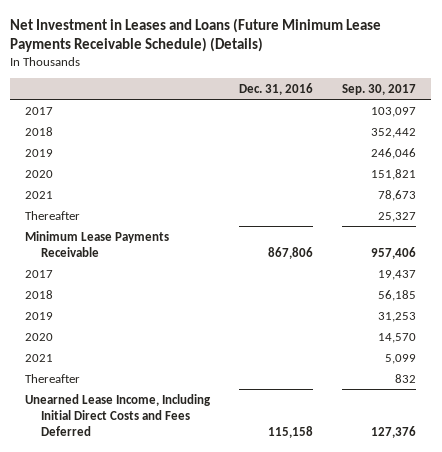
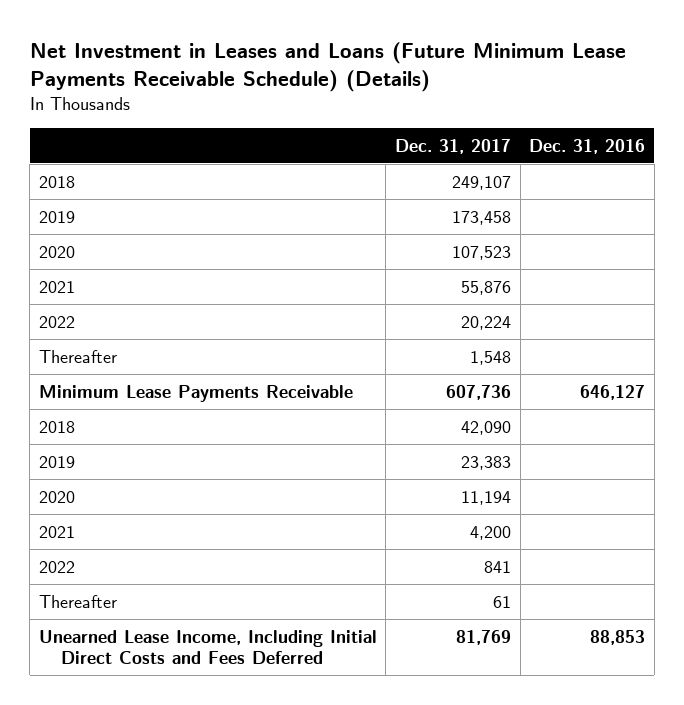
[342,83,417,95] Sep. 30, 2017 -> none
none -> [395,138,512,154] Dec. 31, 2017
[25,106,54,115] 2017 -> none
none -> [38,315,75,328] 2022
[25,269,54,278] 2017 -> none
[268,246,314,259] 867,806 -> [580,384,646,400] 646,127
none -> [38,560,75,573] 2022
[268,425,314,438] 115,158 -> [590,629,646,645] 88,853

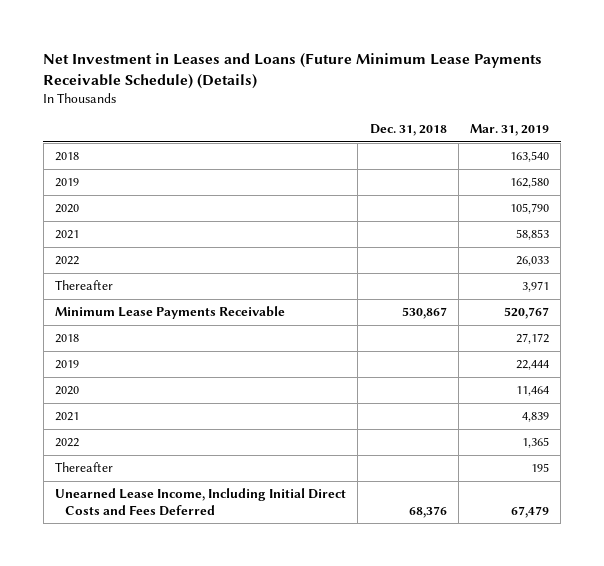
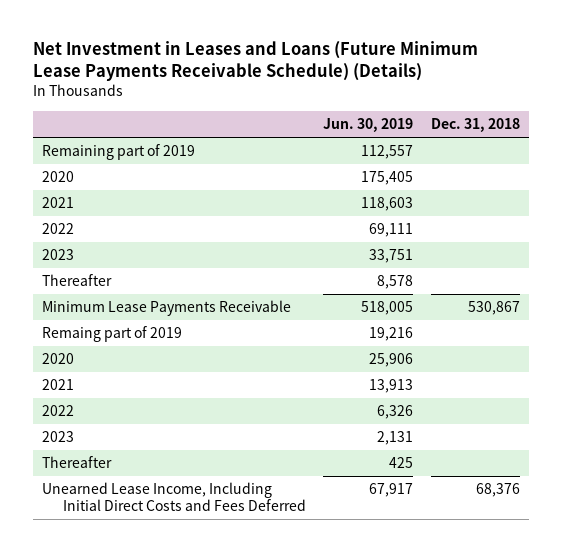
[470,124,550,137] Mar. 31, 2019 -> none
none -> [323,118,414,133] Jun. 30, 2019
[55,178,80,188] 2019 -> none
[55,152,80,162] 2018 -> [41,144,195,161] Remaining part of 2019
none -> [41,249,74,261] 2023
[55,360,80,370] 2019 -> none
[55,334,80,344] 2018 -> [41,326,182,343] Remaing part of 2019
none -> [41,431,74,443] 2023

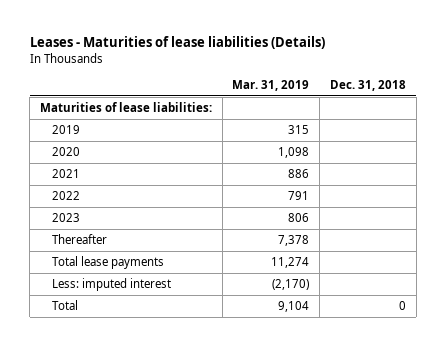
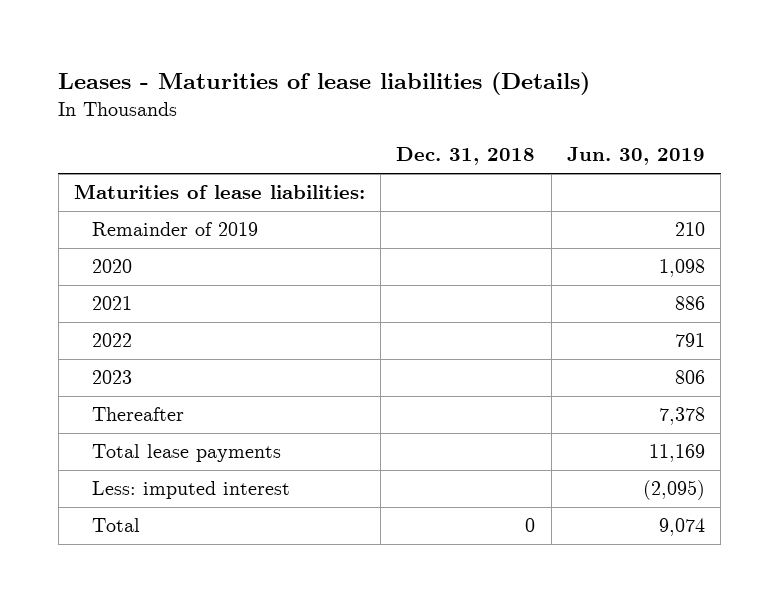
[232,79,310,91] Mar. 31, 2019 -> none
none -> [566,147,705,166] Jun. 30, 2019
[51,124,80,134] 2019 -> [91,222,258,237] Remainder of 2019

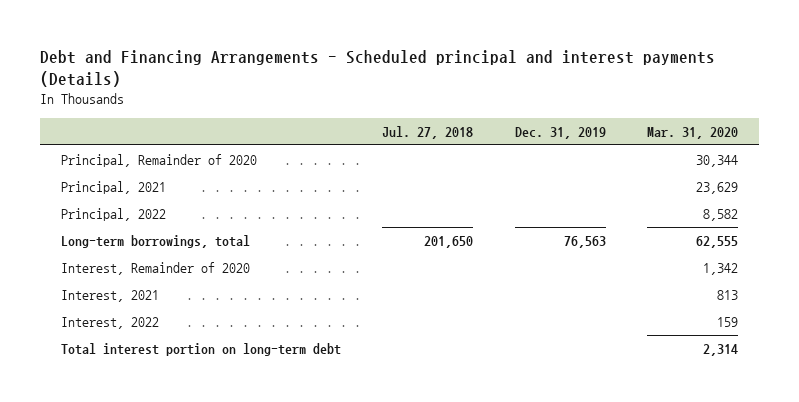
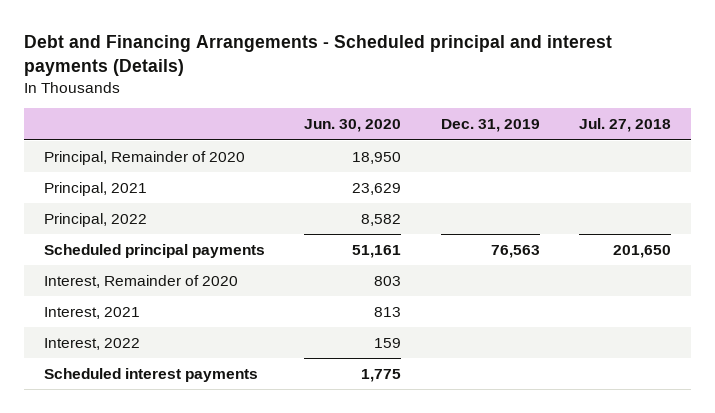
[647,126,739,139] Mar. 31, 2020 -> none
none -> [304,119,402,133] Jun. 30, 2020
[60,235,250,249] Long-term borrowings, total -> [44,243,266,258] Scheduled principal payments
[60,343,341,357] Total interest portion on long-term debt -> [44,367,259,382] Scheduled interest payments

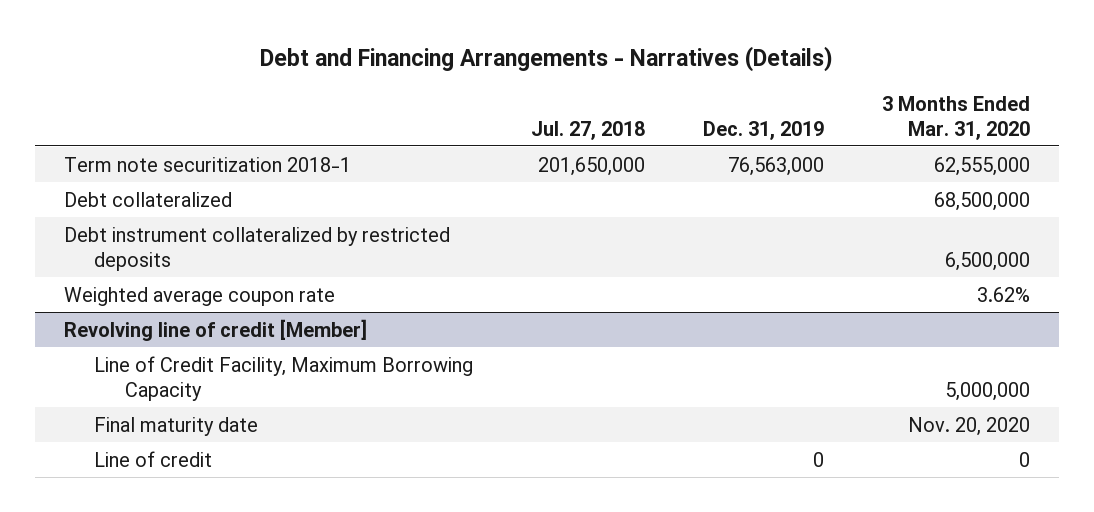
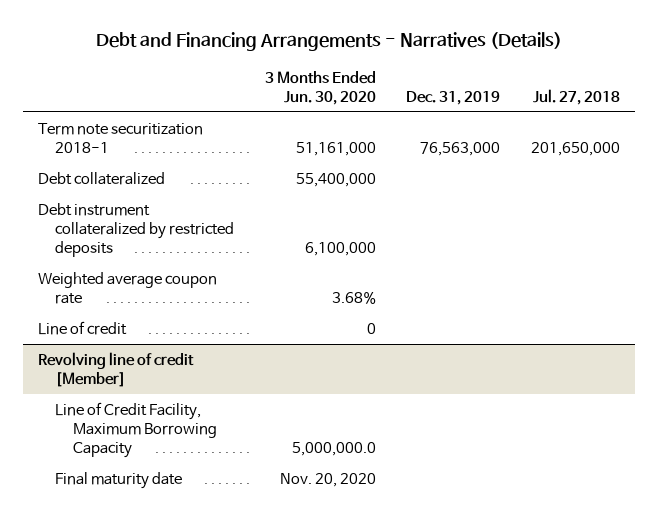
[882,95,1031,140] 3 Months Ended Mar. 31, 2020 -> none
none -> [264,70,376,105] 3 Months Ended Jun. 30, 2020
none -> [37,321,127,336] Line of credit
[94,450,213,467] Line of credit -> none

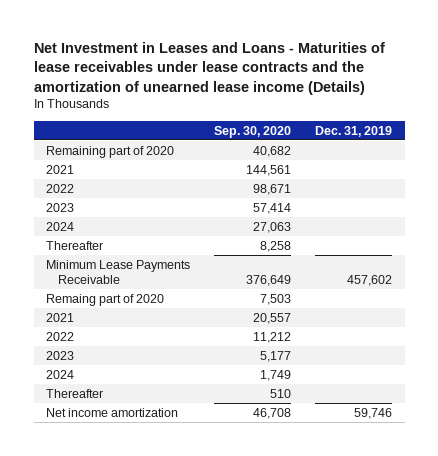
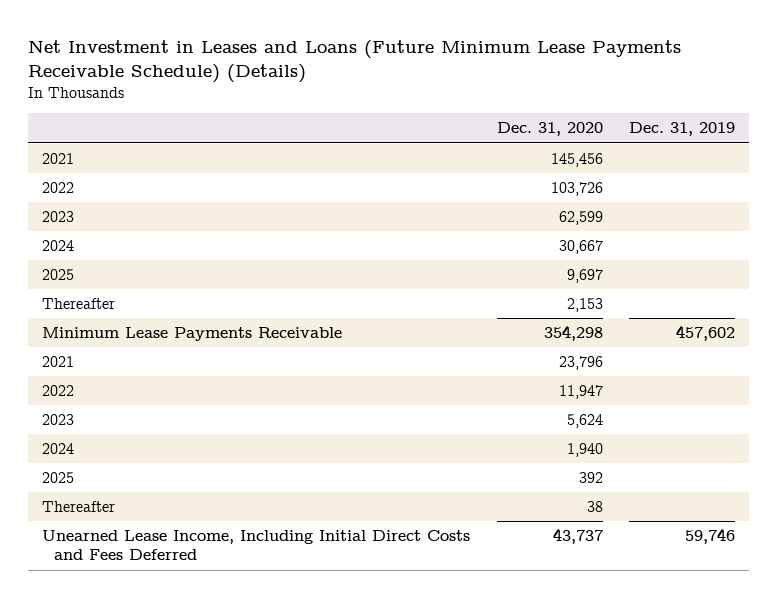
[33,42,385,95] Net Investment in Leases and Loans - Maturities of lease receivables under lease contracts and the amortization of unearned lease income (Details) -> [28,39,682,83] Net Investment in Leases and Loans (Future Minimum Lease Payments Receivable Schedule) (Details)
[214,125,292,138] Sep. 30, 2020 -> none
none -> [496,122,603,137] Dec. 31, 2020
[45,145,174,158] Remaining part of 2020 -> none
none -> [41,269,74,281] 2025
[45,293,164,306] Remaing part of 2020 -> none
none -> [41,472,74,484] 2025
[45,407,178,417] Net income amortization -> [41,530,470,561] Unearned Lease Income, Including Initial Direct Costs and Fees Deferred

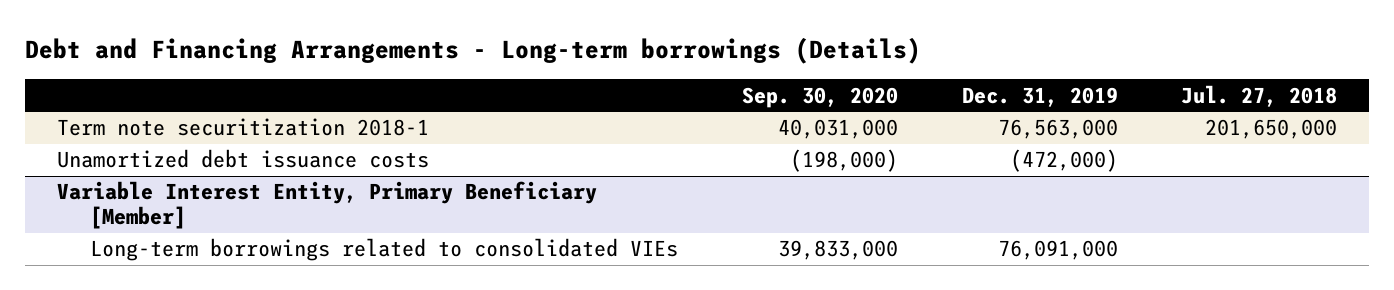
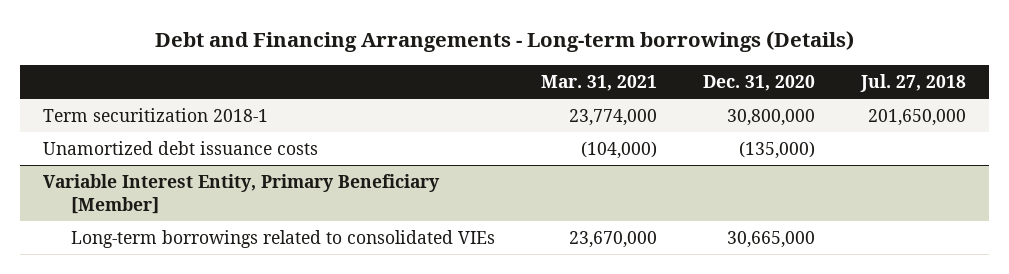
[741,86,898,108] Sep. 30, 2020 -> none
[961,86,1118,107] Dec. 31, 2019 -> none
none -> [540,74,657,91] Mar. 31, 2021
none -> [703,74,816,91] Dec. 31, 2020
[56,118,429,137] Term note securitization 2018-1 -> [42,107,268,122] Term securitization 2018-1

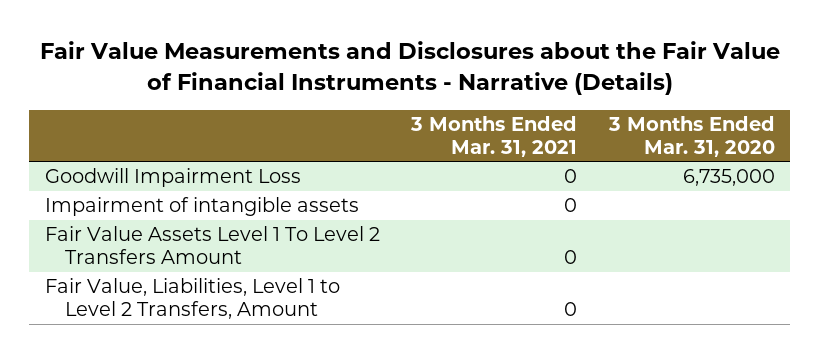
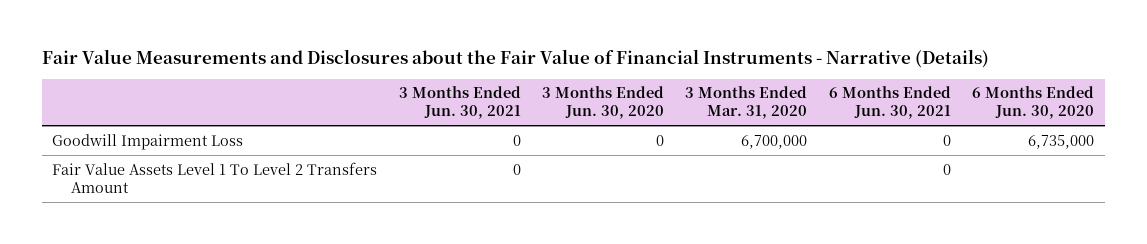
[410,115,578,157] 3 Months Ended Mar. 31, 2021 -> none
none -> [398,86,521,120] 3 Months Ended Jun. 30, 2021
none -> [542,86,665,120] 3 Months Ended Jun. 30, 2020
none -> [828,86,951,120] 6 Months Ended Jun. 30, 2021
none -> [972,86,1095,120] 6 Months Ended Jun. 30, 2020
[44,197,359,217] Impairment of intangible assets -> none
[682,169,775,187] 6,735,000 -> [741,134,808,149] 6,700,000
[44,278,340,320] Fair Value, Liabilities, Level 1 to Level 2 Transfers, Amount -> none

